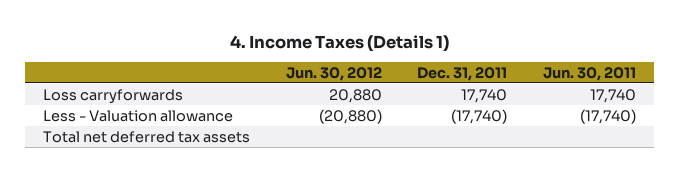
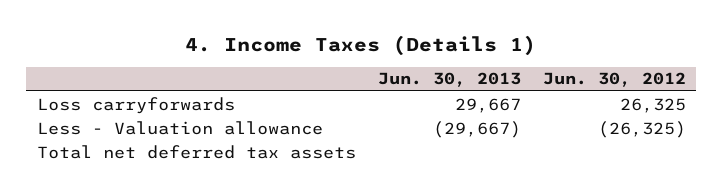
[417,66,508,81] Dec. 31, 2011 -> none
[542,66,636,81] Jun. 30, 2011 -> none
none -> [377,72,521,88] Jun. 30, 2013
[328,88,382,103] 20,880 -> [619,97,686,113] 26,325
[318,108,382,124] (20,880) -> [597,120,686,138] (26,325)

